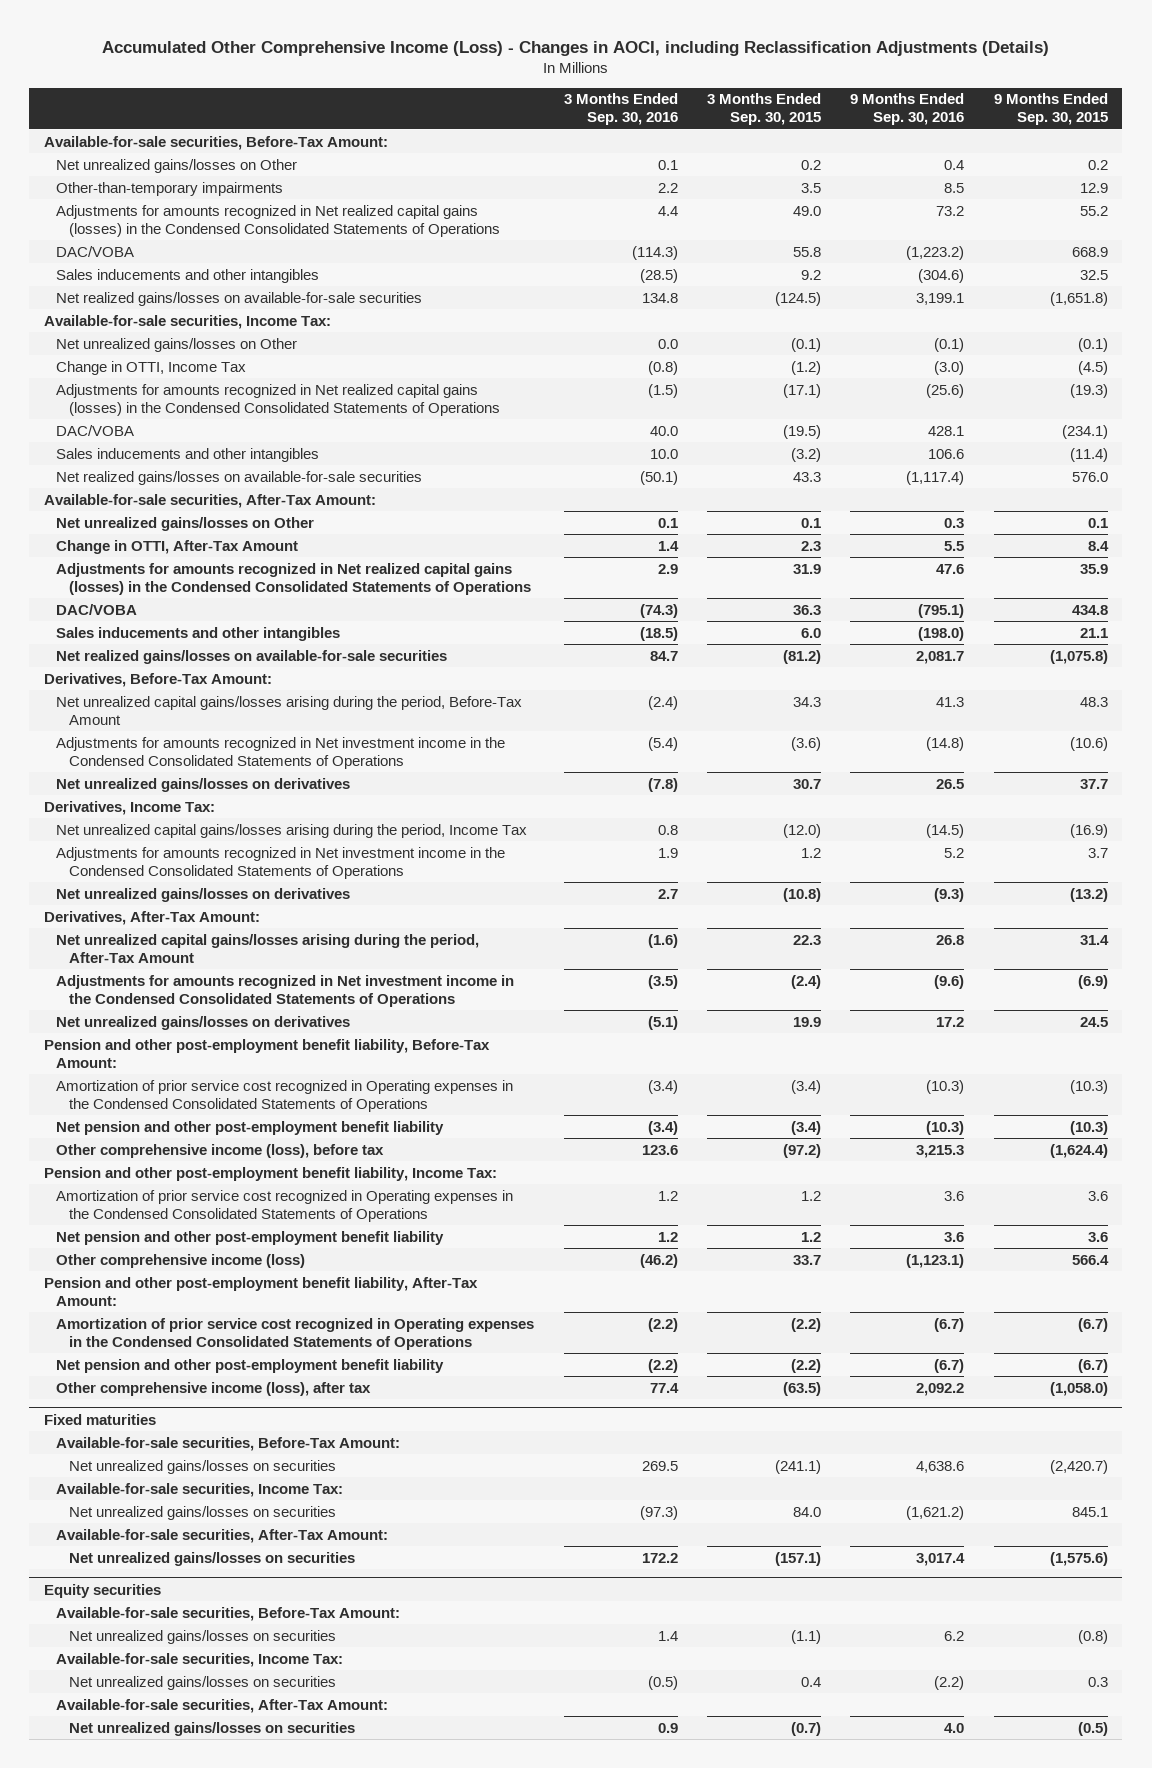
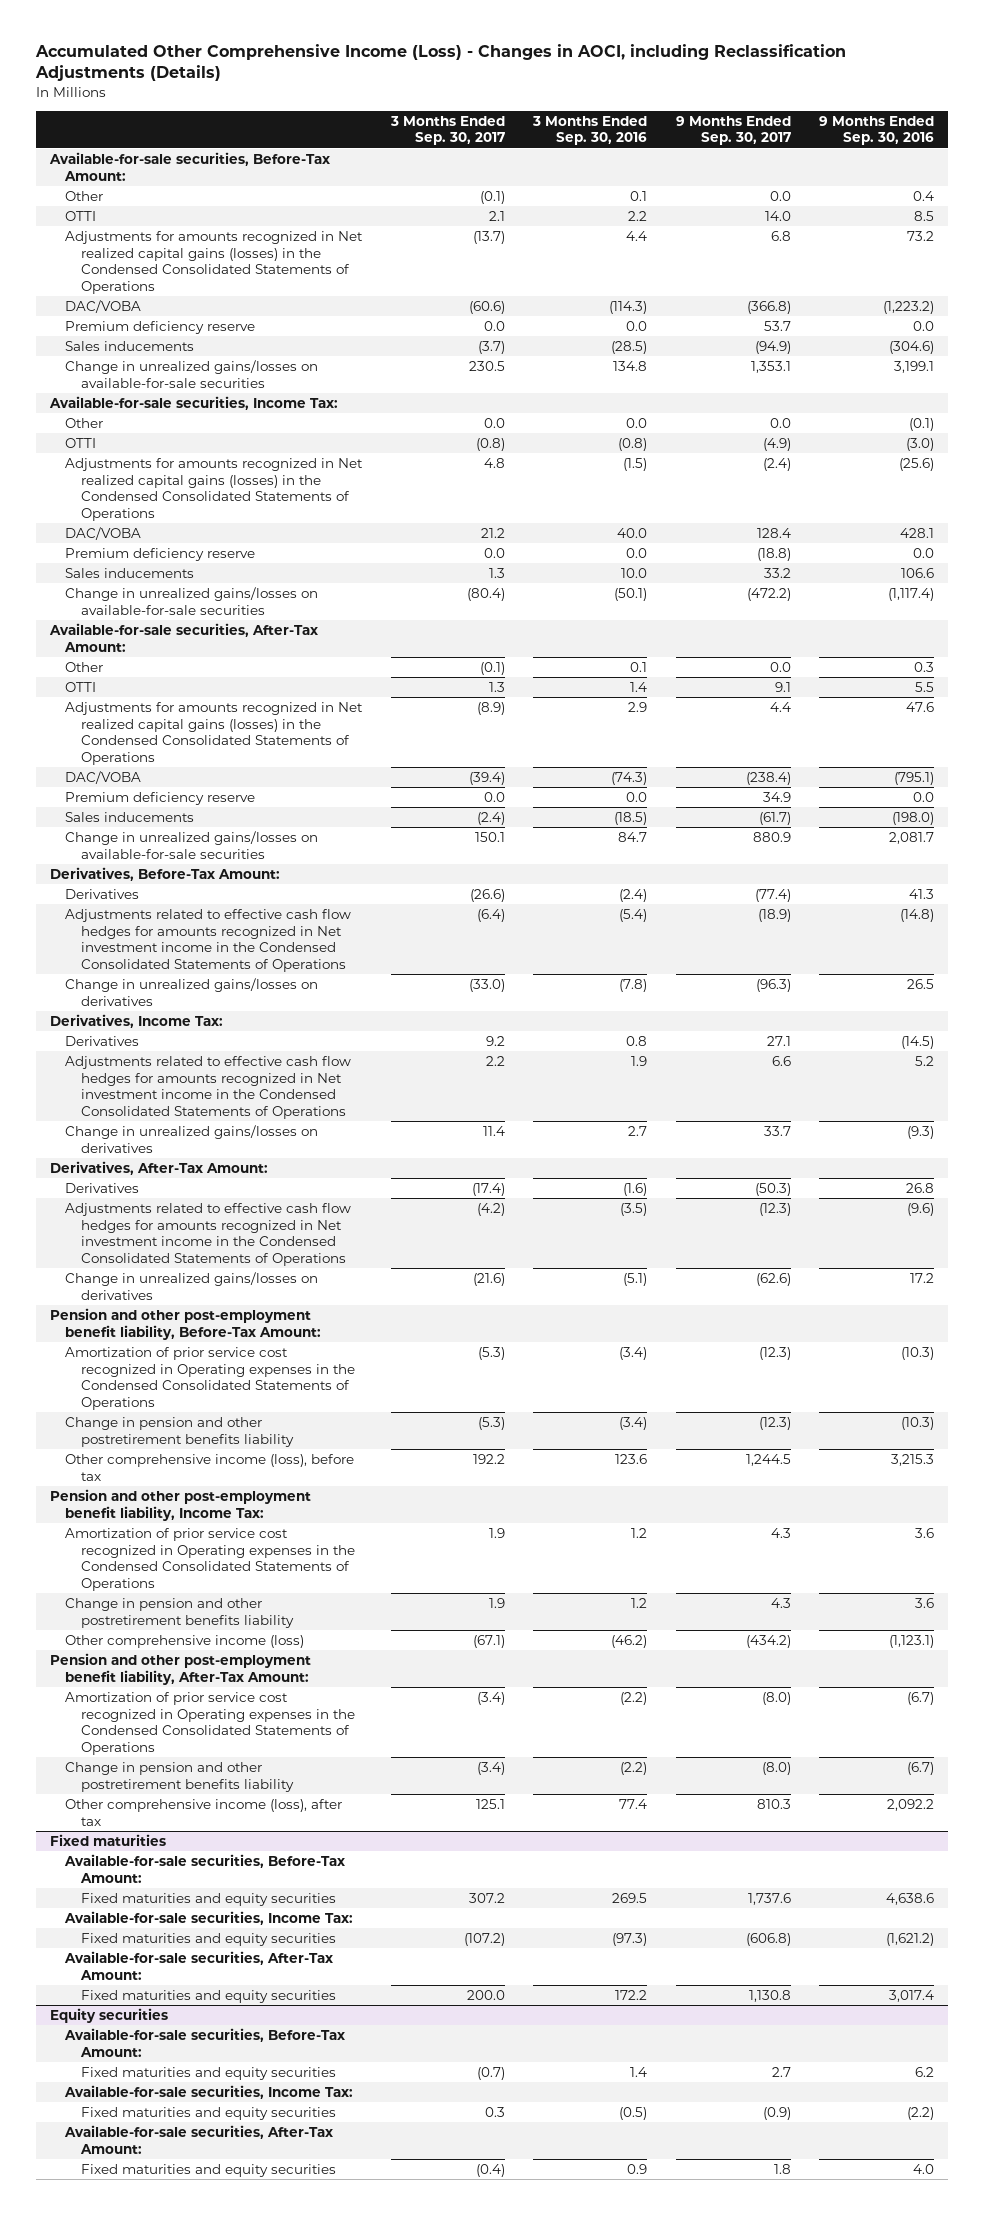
[706,93,821,126] 3 Months Ended Sep. 30, 2015 -> none
[993,93,1108,126] 9 Months Ended Sep. 30, 2015 -> none
none -> [389,115,505,146] 3 Months Ended Sep. 30, 2017
none -> [675,115,791,146] 9 Months Ended Sep. 30, 2017
[56,158,298,173] Net unrealized gains/losses on Other -> [65,191,104,202] Other
[56,181,284,196] Other-than-temporary impairments -> [65,211,97,222] OTTI
none -> [65,321,256,335] Premium deficiency reserve
[56,268,320,283] Sales inducements and other intangibles -> [65,341,195,352] Sales inducements
[56,291,423,306] Net realized gains/losses on available-for-sale securities -> [65,360,319,388] Change in unrealized gains/losses on available-for-sale securities
[56,337,298,352] Net unrealized gains/losses on Other -> [65,418,104,429] Other
[56,360,247,375] Change in OTTI, Income Tax -> [65,438,97,449] OTTI
none -> [65,548,256,562] Premium deficiency reserve
[56,447,320,462] Sales inducements and other intangibles -> [65,568,195,579] Sales inducements
[56,470,423,485] Net realized gains/losses on available-for-sale securities -> [65,587,319,615] Change in unrealized gains/losses on available-for-sale securities
[56,516,315,531] Net unrealized gains/losses on Other -> [65,662,104,673] Other
[56,539,299,554] Change in OTTI, After-Tax Amount -> [65,682,97,693] OTTI
none -> [65,792,256,806] Premium deficiency reserve
[56,626,341,641] Sales inducements and other intangibles -> [65,812,195,823] Sales inducements
[56,649,448,664] Net realized gains/losses on available-for-sale securities -> [65,831,319,859] Change in unrealized gains/losses on available-for-sale securities
[56,695,523,725] Net unrealized capital gains/losses arising during the period, Before-Tax Amount -> [65,889,140,900] Derivatives
[56,736,506,769] Adjustments for amounts recognized in Net investment income in the Condensed Consolidated Statements of Operations -> [65,909,352,972] Adjustments related to effective cash flow hedges for amounts recognized in Net investment income in the Condensed Consolidated Statements of Operations
[56,777,351,792] Net unrealized gains/losses on derivatives -> [65,978,319,1006] Change in unrealized gains/losses on derivatives
[56,823,528,838] Net unrealized capital gains/losses arising during the period, Income Tax -> [65,1036,140,1047] Derivatives
[56,846,506,879] Adjustments for amounts recognized in Net investment income in the Condensed Consolidated Statements of Operations -> [65,1056,352,1119] Adjustments related to effective cash flow hedges for amounts recognized in Net investment income in the Condensed Consolidated Statements of Operations
[56,887,351,902] Net unrealized gains/losses on derivatives -> [65,1125,319,1153] Change in unrealized gains/losses on derivatives
[56,933,480,963] Net unrealized capital gains/losses arising during the period, After-Tax Amount -> [65,1183,140,1194] Derivatives
[56,974,515,1007] Adjustments for amounts recognized in Net investment income in the Condensed Consolidated Statements of Operations -> [65,1203,352,1266] Adjustments related to effective cash flow hedges for amounts recognized in Net investment income in the Condensed Consolidated Statements of Operations
[56,1015,351,1030] Net unrealized gains/losses on derivatives -> [65,1272,319,1300] Change in unrealized gains/losses on derivatives
[56,1120,445,1135] Net pension and other post-employment benefit liability -> [65,1417,294,1447] Change in pension and other postretirement benefits liability
[56,1230,445,1245] Net pension and other post-employment benefit liability -> [65,1598,294,1628] Change in pension and other postretirement benefits liability
[56,1358,445,1373] Net pension and other post-employment benefit liability -> [65,1762,294,1792] Change in pension and other postretirement benefits liability
[68,1459,336,1474] Net unrealized gains/losses on securities -> [80,1893,336,1907] Fixed maturities and equity securities
[68,1505,336,1520] Net unrealized gains/losses on securities -> [80,1933,336,1947] Fixed maturities and equity securities
[68,1551,355,1566] Net unrealized gains/losses on securities -> [80,1990,336,2004] Fixed maturities and equity securities
[68,1629,336,1644] Net unrealized gains/losses on securities -> [80,2067,336,2081] Fixed maturities and equity securities
[68,1675,336,1690] Net unrealized gains/losses on securities -> [80,2107,336,2121] Fixed maturities and equity securities
[68,1721,355,1736] Net unrealized gains/losses on securities -> [80,2164,336,2178] Fixed maturities and equity securities

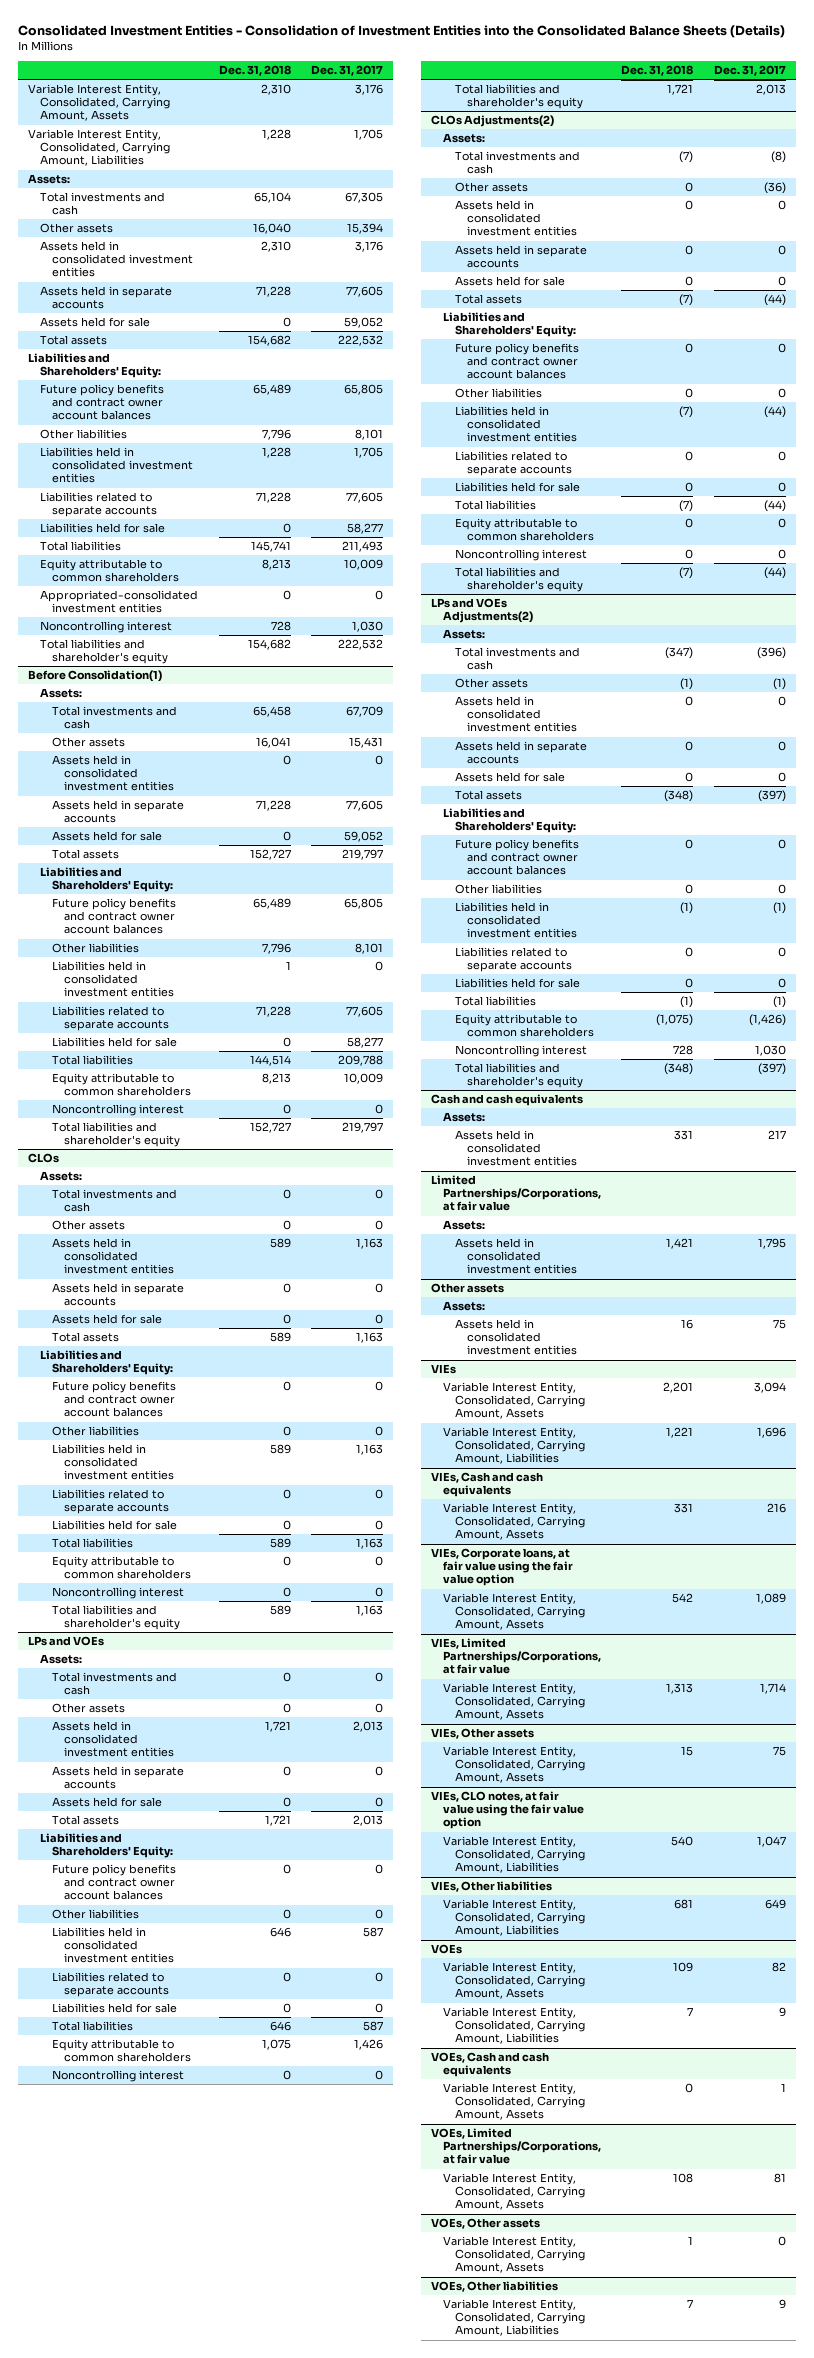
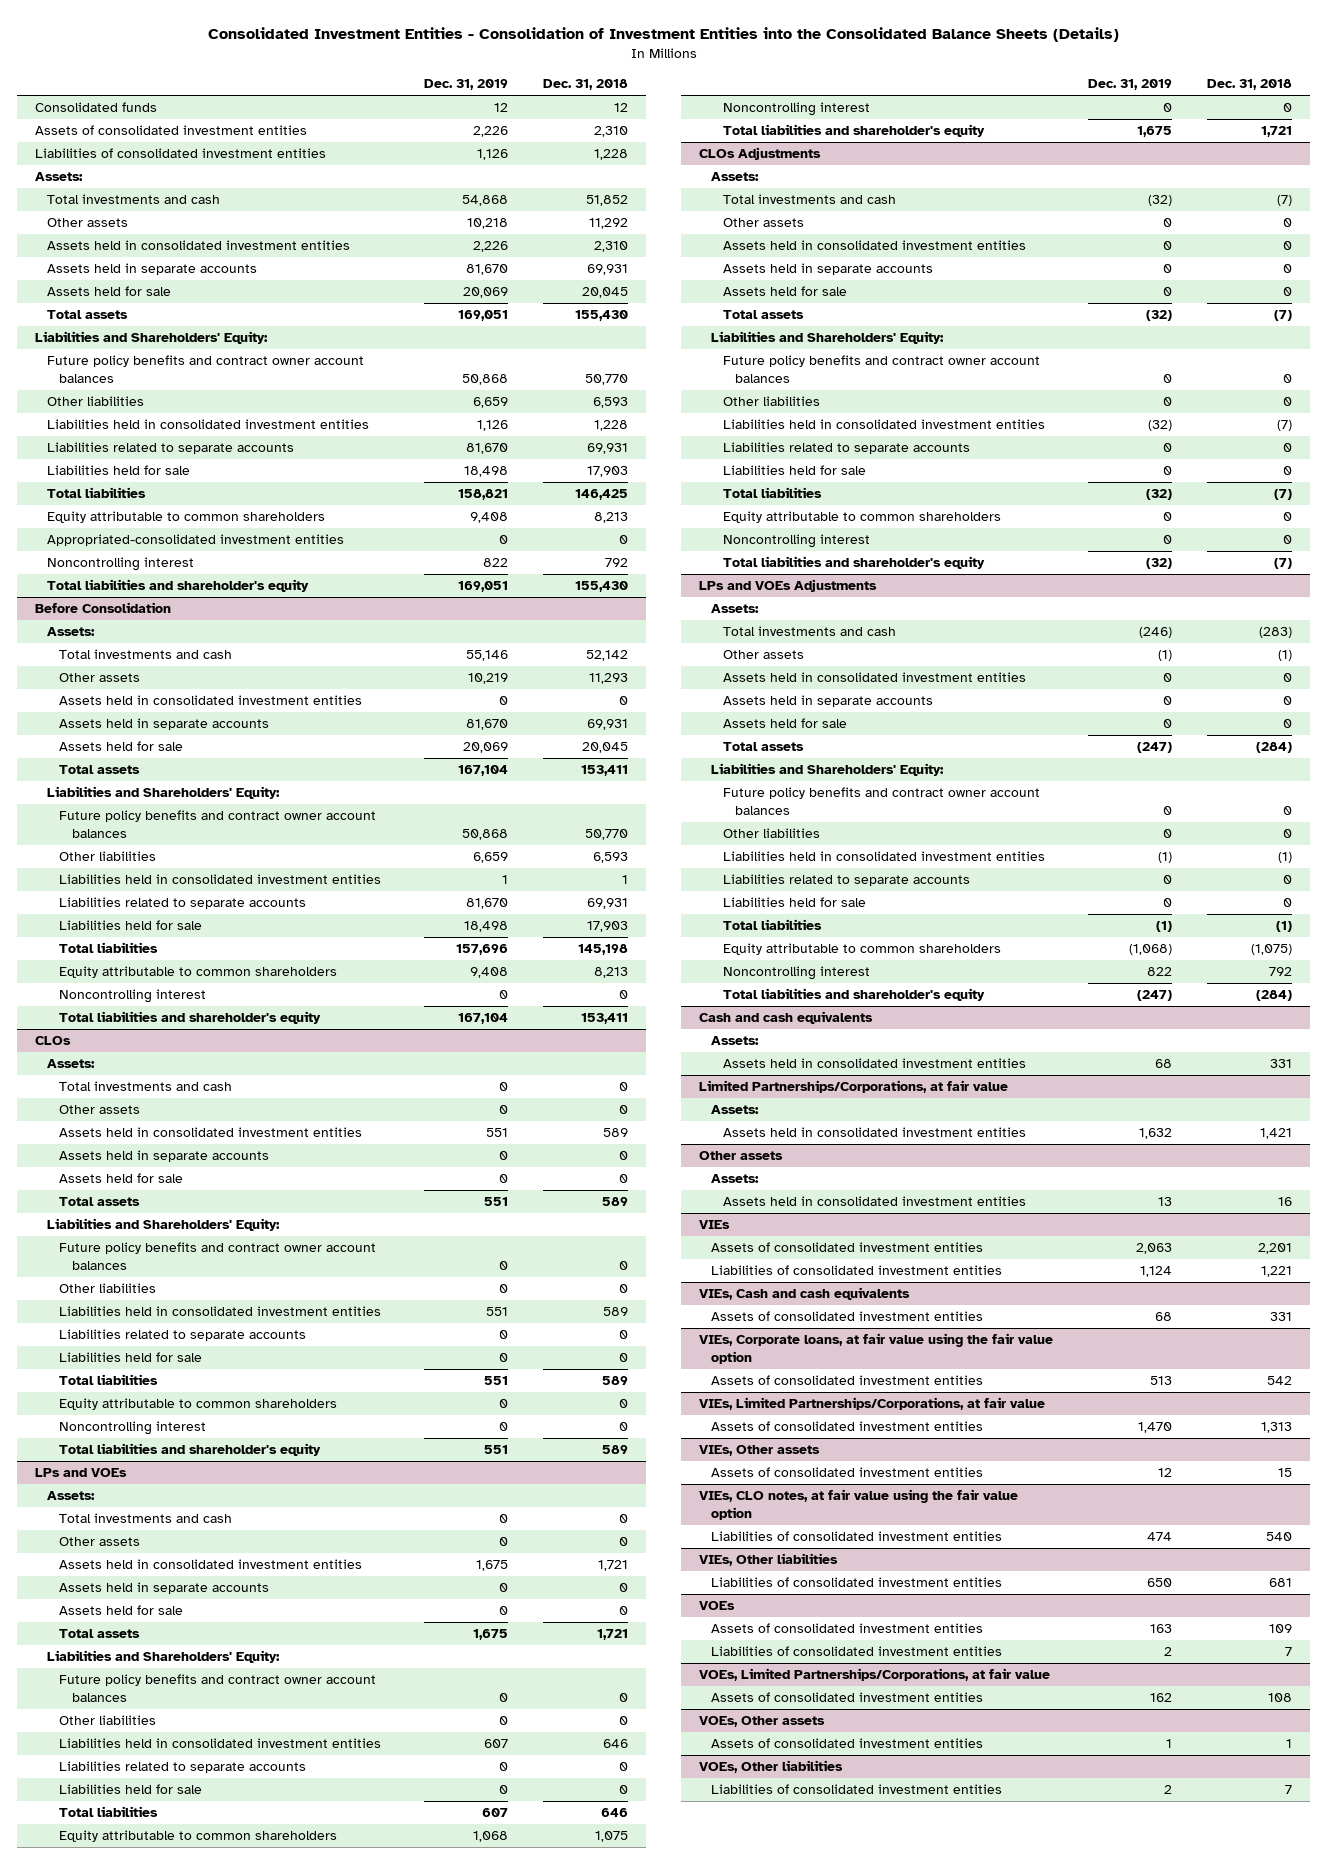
[311,64,384,76] Dec. 31, 2017 -> none
none -> [424,79,509,91] Dec. 31, 2019
none -> [34,102,157,113] Consolidated funds
[28,84,171,122] Variable Interest Entity, Consolidated, Carrying Amount, Assets -> [34,125,307,136] Assets of consolidated investment entities
[28,129,171,167] Variable Interest Entity, Consolidated, Carrying Amount, Liabilities -> [34,148,326,159] Liabilities of consolidated investment entities
[253,192,291,204] 65,104 -> [586,195,629,207] 51,852
[252,223,291,235] 16,040 -> [589,218,629,230] 11,292
[255,286,291,298] 71,228 -> [587,264,629,276] 69,931
[282,317,291,328] 0 -> [582,287,629,299] 20,045
[247,335,291,347] 154,682 -> [575,310,629,322] 155,430
[252,384,291,396] 65,489 -> [585,374,629,386] 50,770
[261,429,291,441] 7,796 -> [593,397,629,409] 6,593
[255,492,291,504] 71,228 -> [587,443,629,455] 69,931
[282,523,291,534] 0 -> [587,466,629,478] 17,903
[250,541,291,553] 145,741 -> [575,489,629,501] 146,425
[270,621,291,632] 728 -> [605,558,629,568] 792
[247,639,291,651] 154,682 -> [575,581,629,593] 155,430
[28,670,163,683] Before Consolidation(1) -> [34,602,171,614] Before Consolidation
[252,706,291,718] 65,458 -> [586,650,629,662] 52,142
[255,737,291,749] 16,041 -> [589,673,629,685] 11,293
[255,800,291,812] 71,228 -> [587,719,629,731] 69,931
[282,831,291,842] 0 -> [582,742,629,754] 20,045
[249,849,291,861] 152,727 -> [581,765,629,777] 153,411
[252,898,291,910] 65,489 -> [585,829,629,841] 50,770
[261,943,291,955] 7,796 -> [593,852,629,864] 6,593
[255,1006,291,1018] 71,228 -> [587,898,629,910] 69,931
[282,1037,291,1048] 0 -> [587,921,629,933] 17,903
[249,1055,291,1067] 144,514 -> [578,944,629,956] 145,198
[249,1122,291,1134] 152,727 -> [581,1013,629,1025] 153,411
[430,115,554,128] CLOs Adjustments(2) -> [698,147,821,161] CLOs Adjustments
[430,598,533,624] LPs and VOEs Adjustments(2) -> [698,579,877,593] LPs and VOEs Adjustments
[665,647,694,660] (347) -> [1259,627,1293,639] (283)
[664,790,694,803] (348) -> [1256,742,1293,754] (284)
[673,1045,694,1056] 728 -> [1269,967,1293,977] 792
[664,1063,694,1076] (348) -> [1256,990,1293,1002] (284)
[442,1382,585,1420] Variable Interest Entity, Consolidated, Carrying Amount, Assets -> [710,1242,983,1253] Assets of consolidated investment entities
[442,1427,585,1465] Variable Interest Entity, Consolidated, Carrying Amount, Liabilities -> [710,1265,1002,1276] Liabilities of consolidated investment entities
[442,1503,585,1541] Variable Interest Entity, Consolidated, Carrying Amount, Assets -> [710,1311,983,1322] Assets of consolidated investment entities
[442,1593,585,1631] Variable Interest Entity, Consolidated, Carrying Amount, Assets -> [710,1375,983,1386] Assets of consolidated investment entities
[442,1683,585,1721] Variable Interest Entity, Consolidated, Carrying Amount, Assets -> [710,1421,983,1432] Assets of consolidated investment entities
[442,1746,585,1784] Variable Interest Entity, Consolidated, Carrying Amount, Assets -> [710,1467,983,1478] Assets of consolidated investment entities
[442,1836,585,1874] Variable Interest Entity, Consolidated, Carrying Amount, Liabilities -> [710,1531,1002,1542] Liabilities of consolidated investment entities
[442,1899,585,1937] Variable Interest Entity, Consolidated, Carrying Amount, Liabilities -> [710,1577,1002,1588] Liabilities of consolidated investment entities
[430,2052,549,2078] VOEs, Cash and cash equivalents -> none
[442,2083,585,2121] Variable Interest Entity, Consolidated, Carrying Amount, Assets -> none
[442,1962,585,2000] Variable Interest Entity, Consolidated, Carrying Amount, Assets -> [710,1623,983,1634] Assets of consolidated investment entities
[442,2007,585,2045] Variable Interest Entity, Consolidated, Carrying Amount, Liabilities -> [710,1646,1002,1657] Liabilities of consolidated investment entities
[442,2173,585,2211] Variable Interest Entity, Consolidated, Carrying Amount, Assets -> [710,1692,983,1703] Assets of consolidated investment entities
[442,2236,585,2274] Variable Interest Entity, Consolidated, Carrying Amount, Assets -> [710,1738,983,1749] Assets of consolidated investment entities
[442,2299,585,2337] Variable Interest Entity, Consolidated, Carrying Amount, Liabilities -> [710,1784,1002,1795] Liabilities of consolidated investment entities

